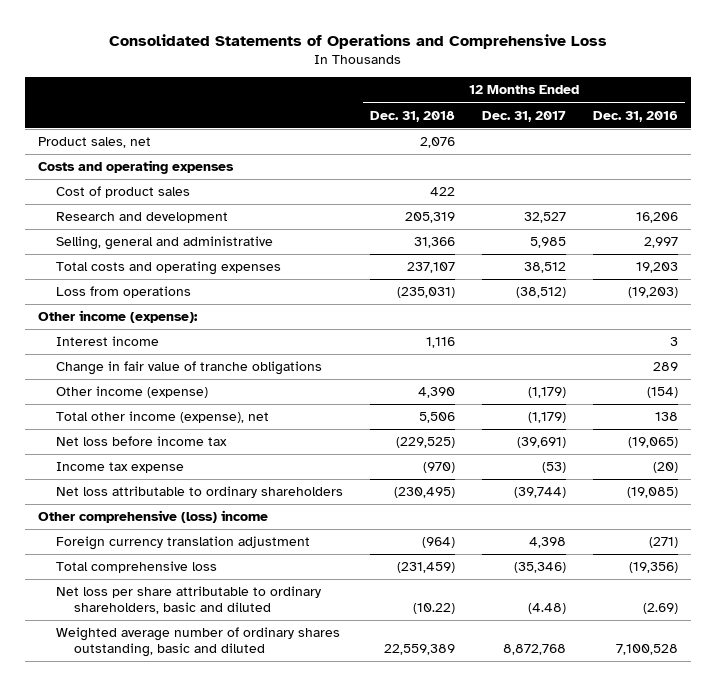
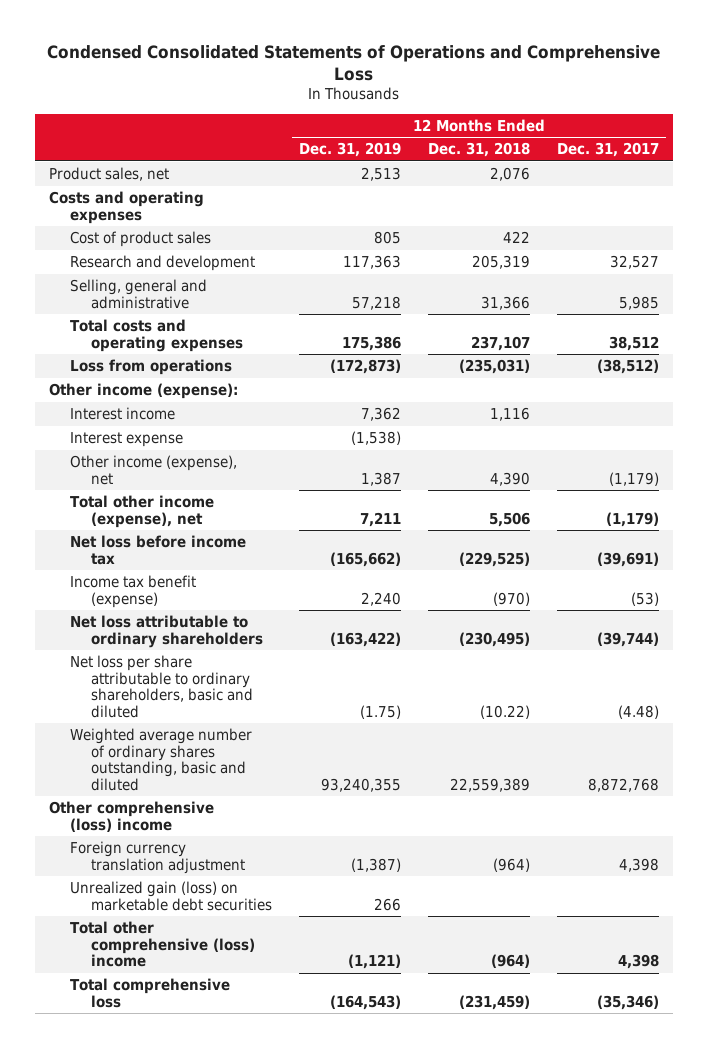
[109,33,608,49] Consolidated Statements of Operations and Comprehensive Loss -> [47,44,661,81] Condensed Consolidated Statements of Operations and Comprehensive Loss
[592,110,678,122] Dec. 31, 2016 -> none
none -> [298,142,401,158] Dec. 31, 2019
[56,361,323,376] Change in fair value of tranche obligations -> none
none -> [69,432,183,448] Interest expense
[56,386,209,399] Other income (expense) -> [69,455,237,485] Other income (expense), net
[56,462,185,474] Income tax expense -> [69,575,196,608] Income tax benefit (expense)
[56,586,322,614] Net loss per share attributable to ordinary shareholders, basic and diluted -> [69,655,253,718] Net loss per share attributable to ordinary shareholders, basic and diluted
[56,627,341,657] Weighted average number of ordinary shares outstanding, basic and diluted -> [69,728,252,791] Weighted average number of ordinary shares outstanding, basic and diluted
none -> [69,881,272,911] Unrealized gain (loss) on marketable debt securities
none -> [69,921,255,968] Total other comprehensive (loss) income

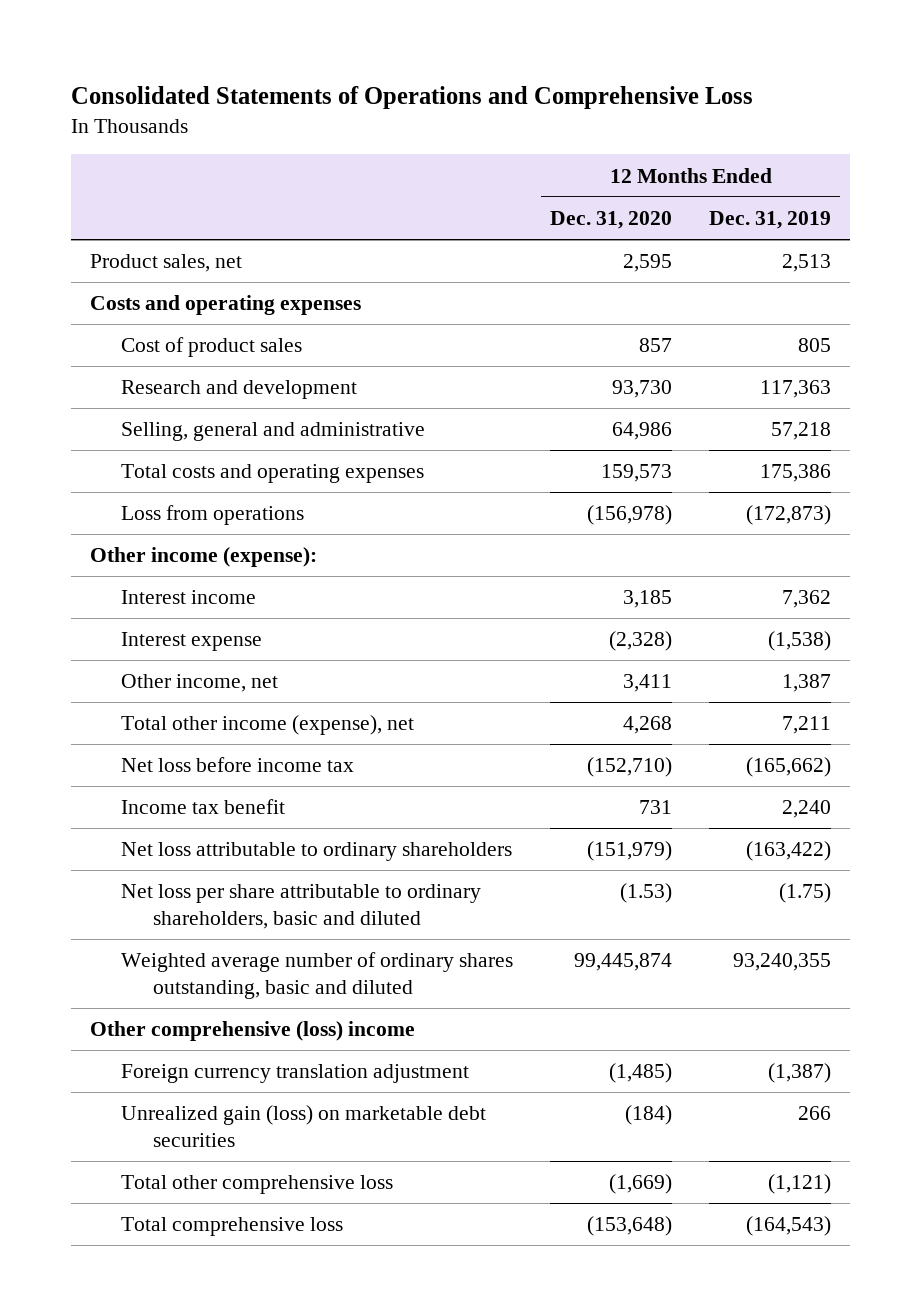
[47,44,661,81] Condensed Consolidated Statements of Operations and Comprehensive Loss -> [71,86,754,110] Consolidated Statements of Operations and Comprehensive Loss
[427,142,530,158] Dec. 31, 2018 -> none
[557,142,660,158] Dec. 31, 2017 -> none
none -> [550,210,673,229] Dec. 31, 2020
[69,455,237,485] Other income (expense), net -> [121,674,279,693] Other income, net
[69,575,196,608] Income tax benefit (expense) -> [121,799,286,815] Income tax benefit
[69,921,255,968] Total other comprehensive (loss) income -> [121,1175,394,1195] Total other comprehensive loss

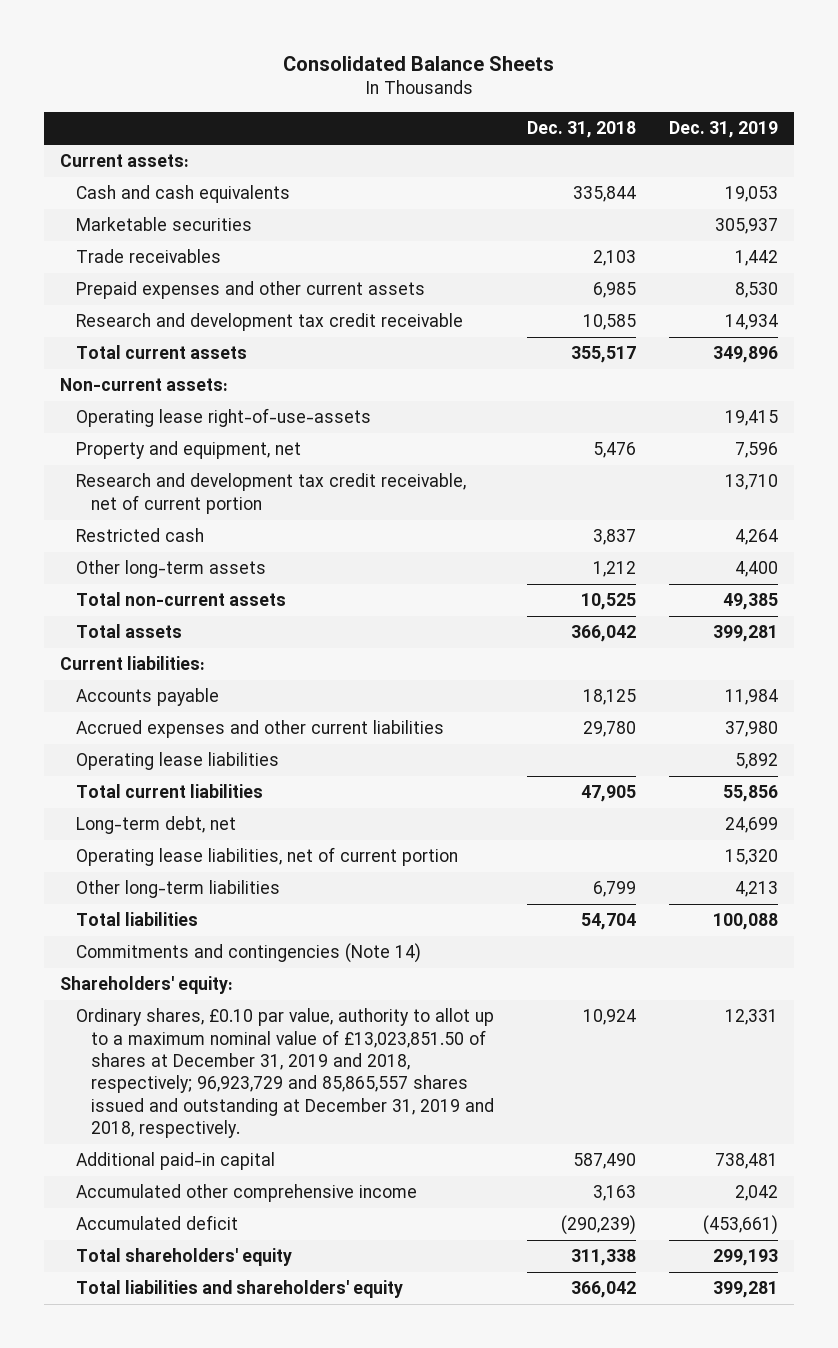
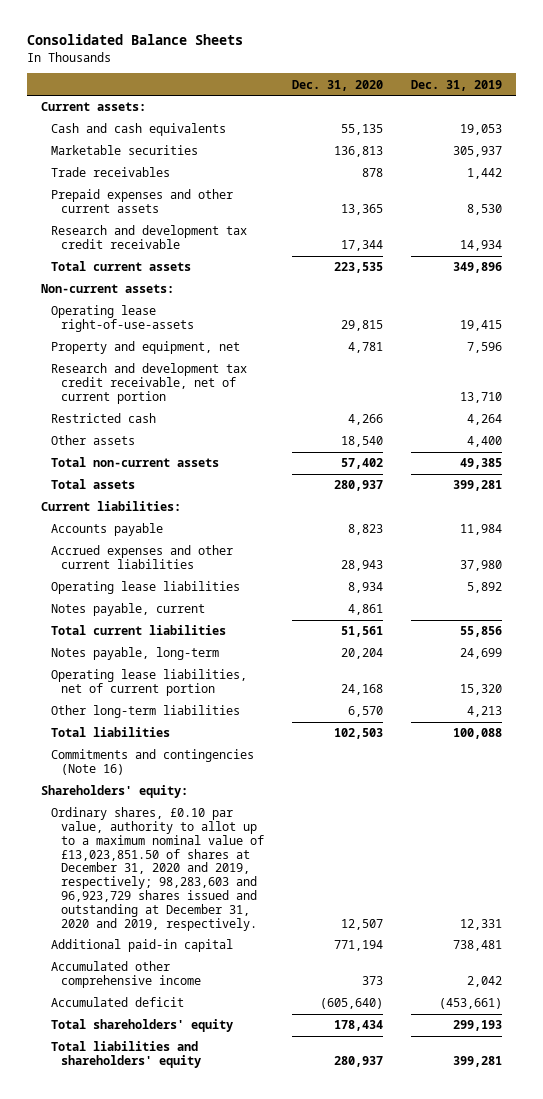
[526,121,636,139] Dec. 31, 2018 -> none
none -> [291,79,383,91] Dec. 31, 2020
[75,560,266,579] Other long-term assets -> [50,435,135,446] Other assets
none -> [50,603,205,617] Notes payable, current
[75,816,236,835] Long-term debt, net -> [50,647,219,661] Notes payable, long-term
[75,943,421,964] Commitments and contingencies (Note 14) -> [50,749,254,776] Commitments and contingencies (Note 16)
[75,1008,495,1139] Ordinary shares, £0.10 par value, authority to allot up to a maximum nominal value of £13,023,851.50 of shares at December 31, 2019 and 2018, respectively; 96,923,729 and 85,865,557 shares issued and outstanding at December 31, 2019 and 2018, respectively. -> [50,807,264,931] Ordinary shares, £0.10 par value, authority to allot up to a maximum nominal value of £13,023,851.50 of shares at December 31, 2020 and 2019, respectively; 98,283,603 and 96,923,729 shares issued and outstanding at December 31, 2020 and 2019, respectively.

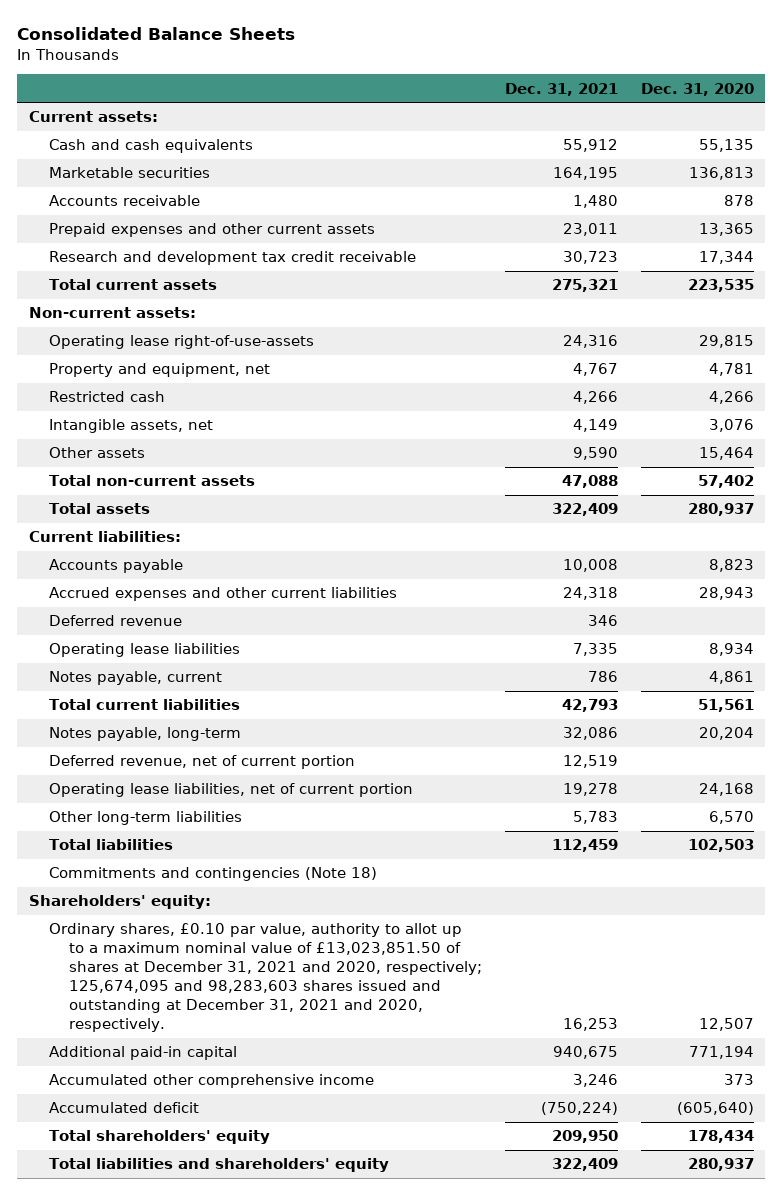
[411,79,503,91] Dec. 31, 2019 -> none
none -> [504,82,618,96] Dec. 31, 2021
[50,167,170,178] Trade receivables -> [48,195,200,207] Accounts receivable
[50,363,247,404] Research and development tax credit receivable, net of current portion -> none
none -> [48,419,213,434] Intangible assets, net
[340,436,383,448] 18,540 -> [698,447,754,461] 15,464
none -> [48,615,182,627] Deferred revenue
none -> [48,755,355,770] Deferred revenue, net of current portion
[50,749,254,776] Commitments and contingencies (Note 16) -> [48,867,377,882] Commitments and contingencies (Note 18)
[50,807,264,931] Ordinary shares, £0.10 par value, authority to allot up to a maximum nominal value of £13,023,851.50 of shares at December 31, 2020 and 2019, respectively; 98,283,603 and 96,923,729 shares issued and outstanding at December 31, 2020 and 2019, respectively. -> [48,923,482,1032] Ordinary shares, £0.10 par value, authority to allot up to a maximum nominal value of £13,023,851.50 of shares at December 31, 2021 and 2020, respectively; 125,674,095 and 98,283,603 shares issued and outstanding at December 31, 2021 and 2020, respectively.

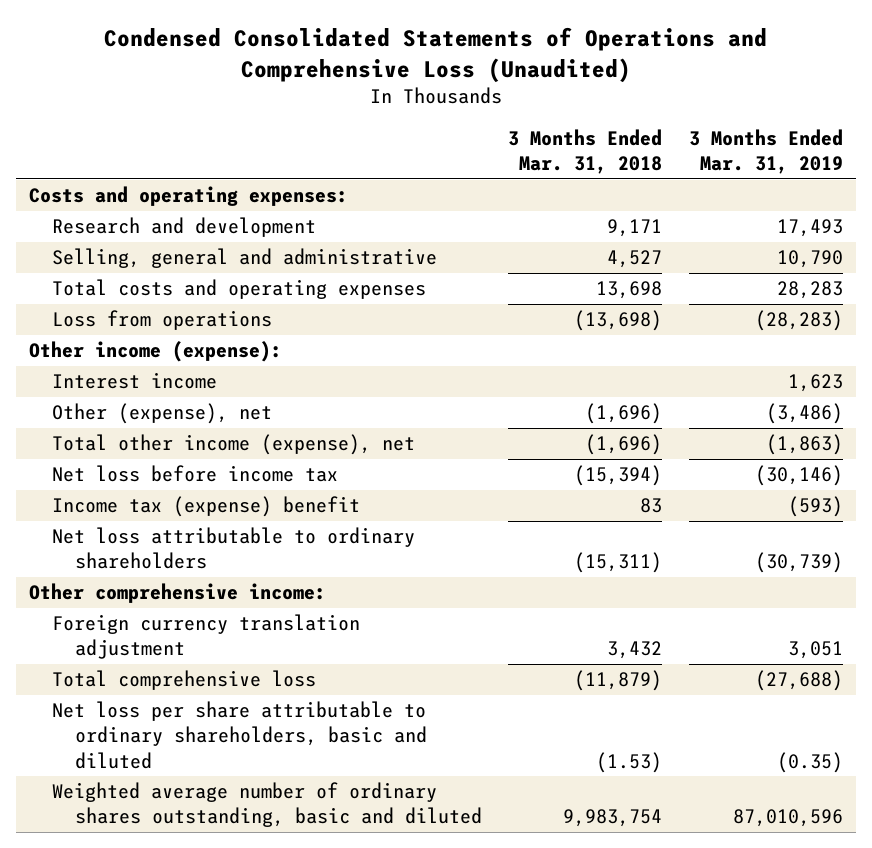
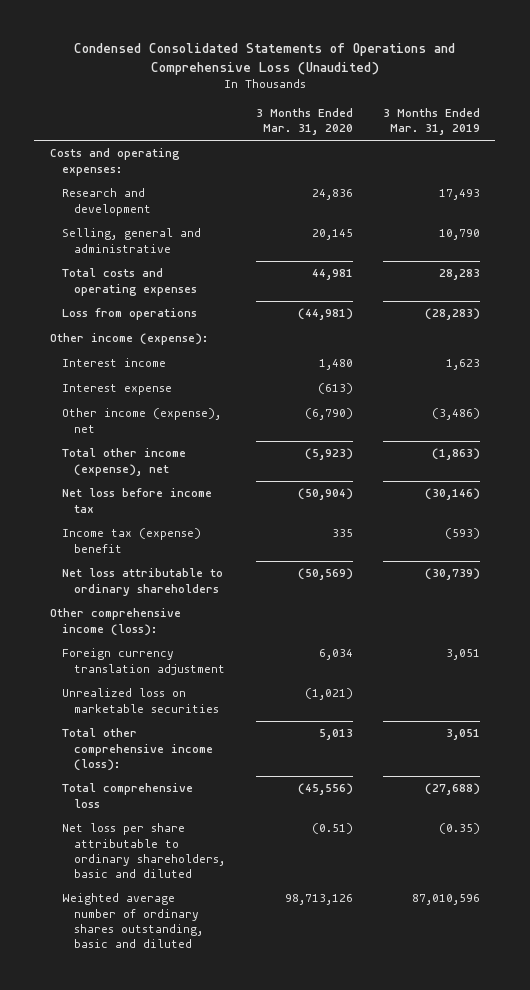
[508,128,663,175] 3 Months Ended Mar. 31, 2018 -> none
none -> [255,107,353,136] 3 Months Ended Mar. 31, 2020
none -> [62,384,173,396] Interest expense
[52,403,273,425] Other (expense), net -> [62,408,222,433] Other income (expense), net
[29,583,327,604] Other comprehensive income: -> [49,608,181,636] Other comprehensive income (loss):
none -> [62,688,220,713] Unrealized loss on marketable securities
none -> [62,728,214,772] Total other comprehensive income (loss):

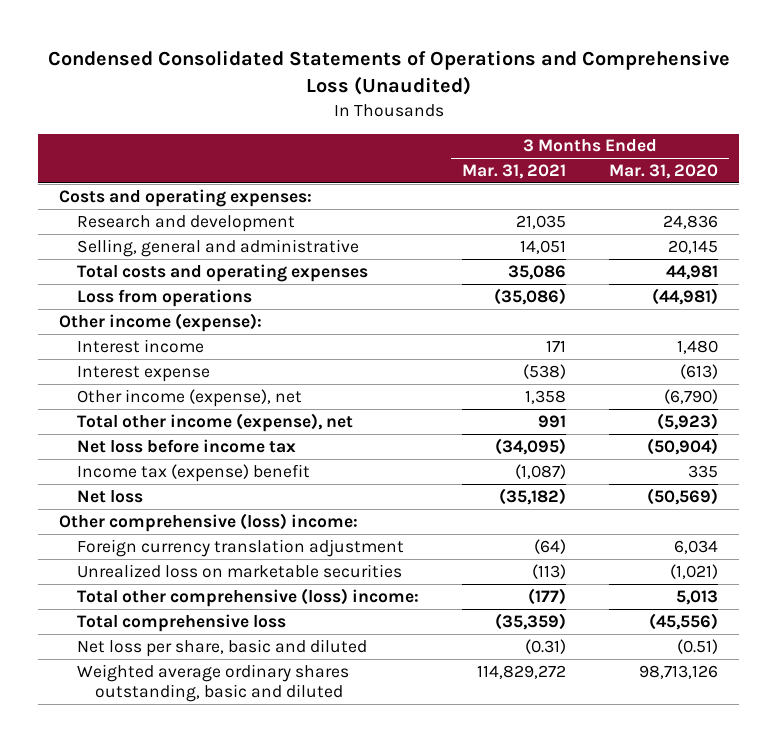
[383,107,481,136] 3 Months Ended Mar. 31, 2019 -> none
none -> [462,164,567,180] Mar. 31, 2021
[62,568,224,596] Net loss attributable to ordinary shareholders -> [77,489,144,503] Net loss
[49,608,181,636] Other comprehensive income (loss): -> [59,512,359,532] Other comprehensive (loss) income:
[62,728,214,772] Total other comprehensive income (loss): -> [77,587,420,607] Total other comprehensive (loss) income:
[62,823,226,879] Net loss per share attributable to ordinary shareholders, basic and diluted -> [77,638,368,657] Net loss per share, basic and diluted
[62,893,204,949] Weighted average number of ordinary shares outstanding, basic and diluted -> [77,663,350,703] Weighted average ordinary shares outstanding, basic and diluted

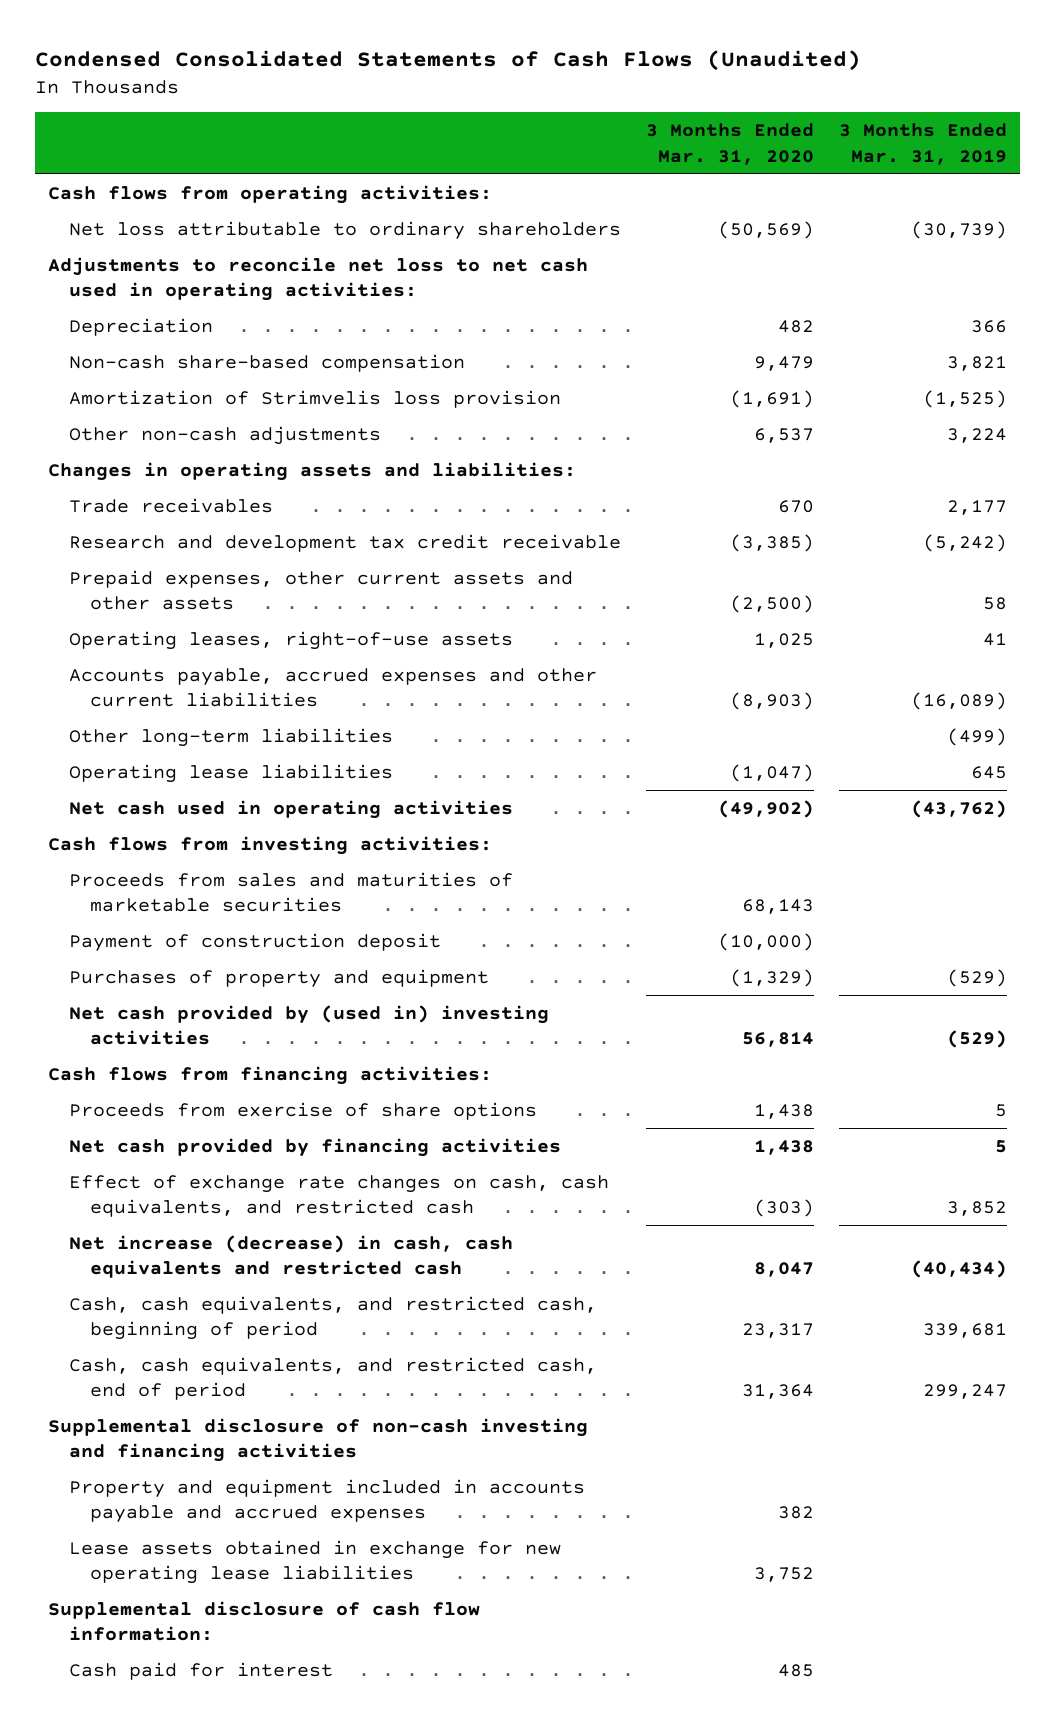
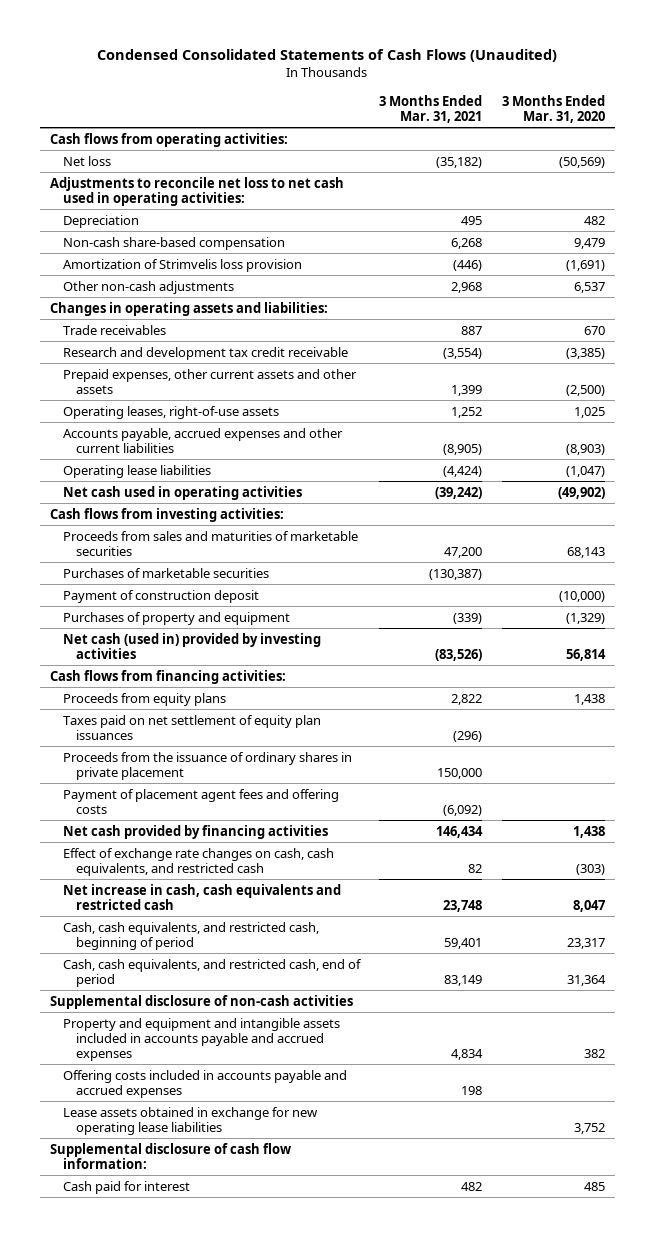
[839,123,1008,165] 3 Months Ended Mar. 31, 2019 -> none
none -> [379,94,483,123] 3 Months Ended Mar. 31, 2021
[68,220,621,240] Net loss attributable to ordinary shareholders -> [62,155,111,166] Net loss
[68,727,393,747] Other long-term liabilities -> none
none -> [62,567,269,578] Purchases of marketable securities
[68,1004,549,1046] Net cash provided by (used in) investing activities -> [62,632,321,659] Net cash (used in) provided by investing activities
[68,1101,537,1120] Proceeds from exercise of share options -> [62,692,226,706] Proceeds from equity plans
none -> [62,714,321,740] Taxes paid on net settlement of equity plan issuances
none -> [62,751,352,780] Proceeds from the issuance of ordinary shares in private placement
none -> [62,788,339,814] Payment of placement agent fees and offering costs
[68,1234,513,1279] Net increase (decrease) in cash, cash equivalents and restricted cash -> [62,883,341,910] Net increase in cash, cash equivalents and restricted cash
[47,1417,588,1463] Supplemental disclosure of non-cash investing and financing activities -> [49,994,353,1009] Supplemental disclosure of non-cash activities
[68,1478,585,1524] Property and equipment included in accounts payable and accrued expenses -> [62,1017,340,1062] Property and equipment and intangible assets included in accounts payable and accrued expenses
none -> [62,1069,347,1098] Offering costs included in accounts payable and accrued expenses

